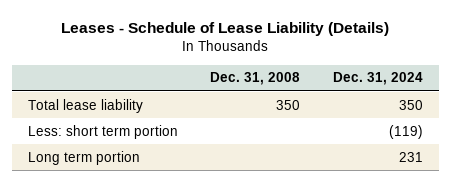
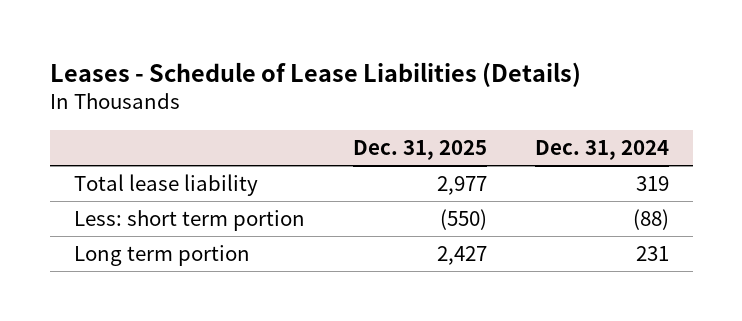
[61,21,390,36] Leases - Schedule of Lease Liability (Details) -> [49,61,581,87] Leases - Schedule of Lease Liabilities (Details)
[210,72,301,86] Dec. 31, 2008 -> none
none -> [352,139,487,160] Dec. 31, 2025
[398,99,423,110] 350 -> [635,176,669,192] 319
[388,124,423,139] (119) -> [632,209,669,231] (88)

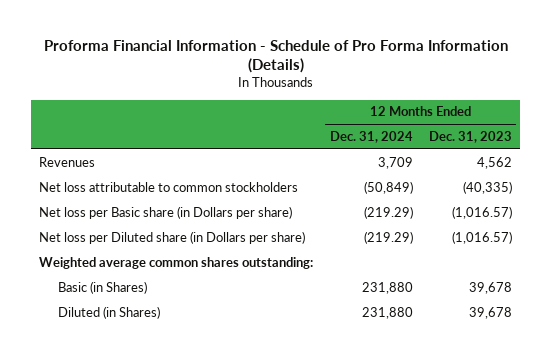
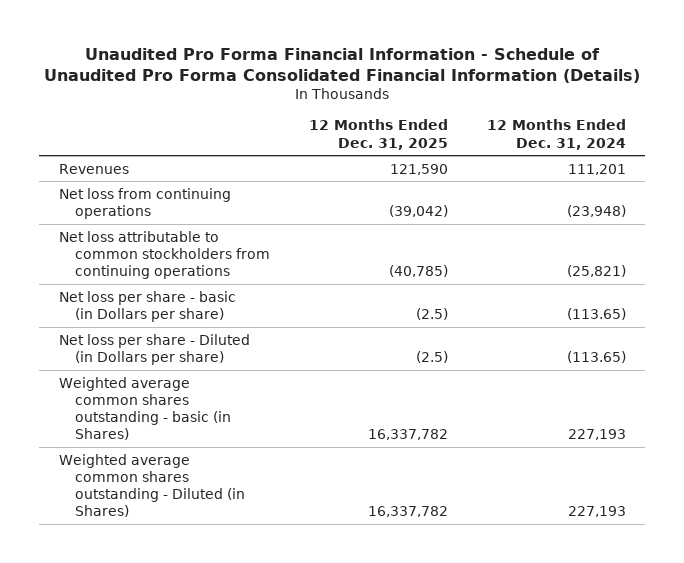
[43,39,508,74] Proforma Financial Information - Schedule of Pro Forma Information (Details) -> [44,48,641,84] Unaudited Pro Forma Financial Information - Schedule of Unaudited Pro Forma Consolidated Financial Information (Details)
[428,130,512,143] Dec. 31, 2023 -> none
none -> [308,119,448,150] 12 Months Ended Dec. 31, 2025
[39,256,314,269] Weighted average common shares outstanding: -> none
[377,156,413,169] 3,709 -> [567,163,626,175] 111,201
none -> [58,187,231,219] Net loss from continuing operations
[39,181,299,192] Net loss attributable to common stockholders -> [58,230,270,280] Net loss attributable to common stockholders from continuing operations
[363,180,413,194] (50,849) -> [566,265,626,278] (25,821)
[39,205,293,219] Net loss per Basic share (in Dollars per share) -> [58,290,236,322] Net loss per share - basic (in Dollars per share)
[363,205,413,219] (219.29) -> [566,307,626,320] (113.65)
[39,230,306,244] Net loss per Diluted share (in Dollars per share) -> [58,333,250,365] Net loss per share - Diluted (in Dollars per share)
[363,230,413,244] (219.29) -> [566,350,626,363] (113.65)
[57,280,147,294] Basic (in Shares) -> [58,376,231,441] Weighted average common shares outstanding - basic (in Shares)
[361,281,413,294] 231,880 -> [567,429,626,441] 227,193
[57,305,160,319] Diluted (in Shares) -> [58,453,245,518] Weighted average common shares outstanding - Diluted (in Shares)
[361,306,413,319] 231,880 -> [567,506,626,518] 227,193

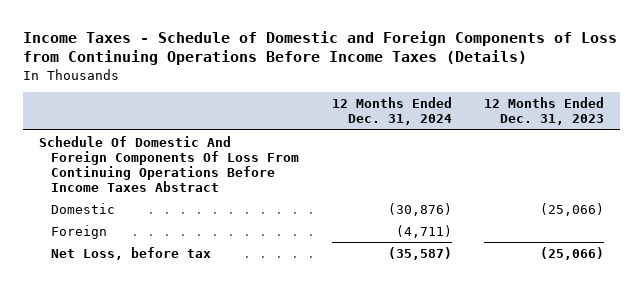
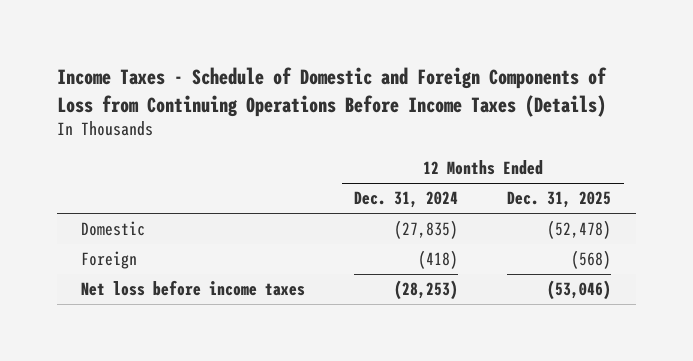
[483,97,604,126] 12 Months Ended Dec. 31, 2023 -> none
none -> [507,191,612,209] Dec. 31, 2025
[39,135,300,192] Schedule Of Domestic And Foreign Components Of Loss From Continuing Operations Before Income Taxes Abstract -> none
[387,202,452,216] (30,876) -> [394,220,459,240] (27,835)
[395,224,452,238] (4,711) -> [418,250,459,270] (418)
[51,246,212,260] Net Loss, before tax -> [81,280,306,297] Net loss before income taxes
[387,246,452,260] (35,587) -> [394,280,459,301] (28,253)

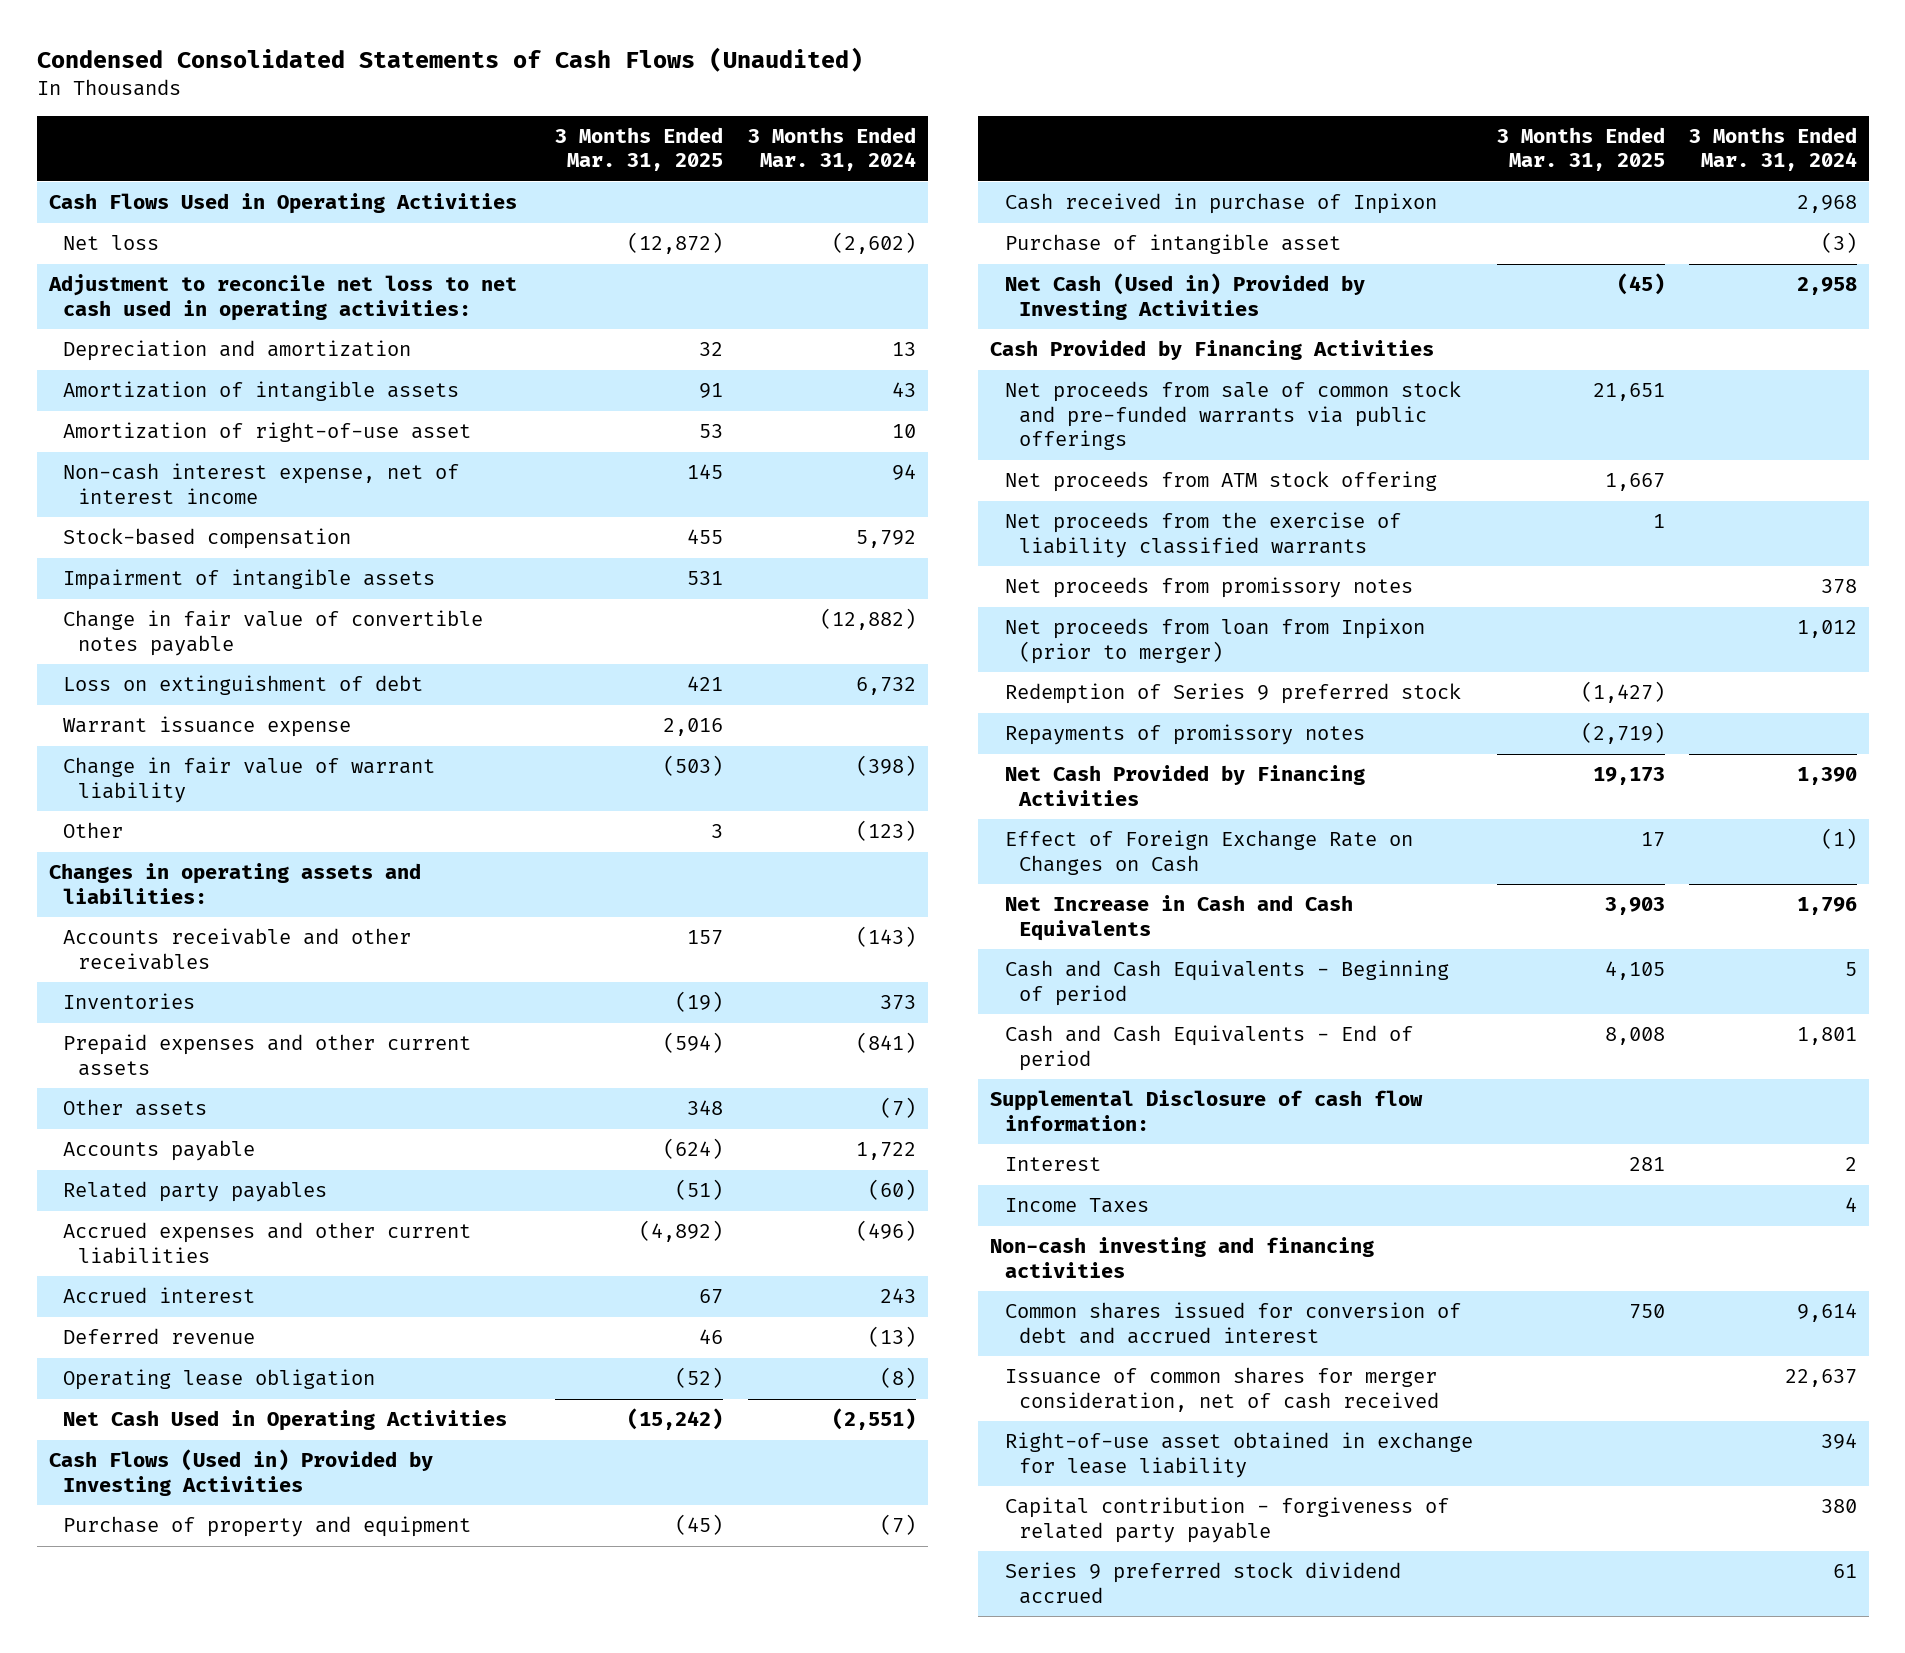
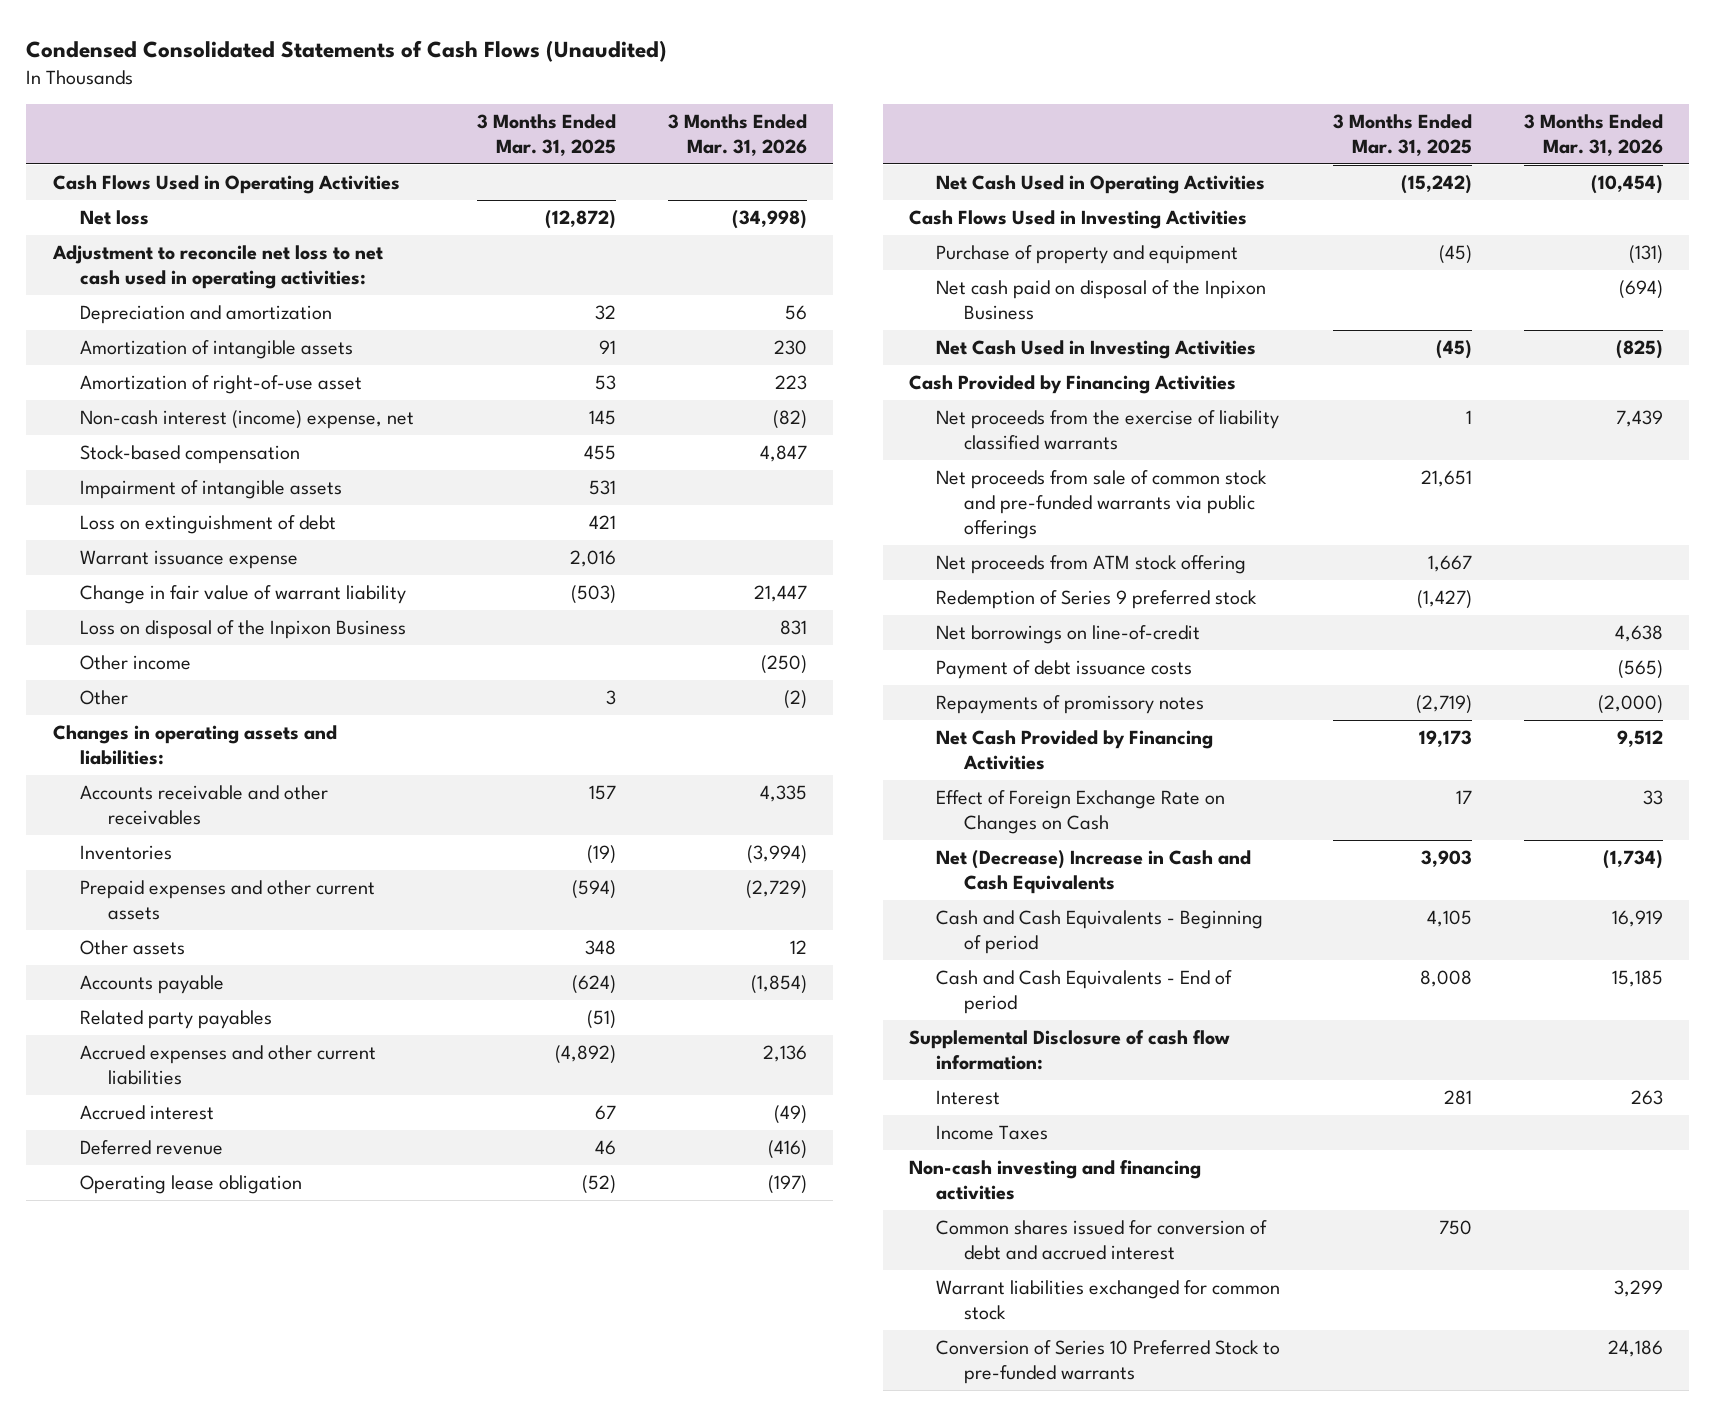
[747,126,916,172] 3 Months Ended Mar. 31, 2024 -> none
none -> [667,113,807,156] 3 Months Ended Mar. 31, 2026
[63,463,460,504] Non-cash interest expense, net of interest income -> [80,410,415,430] Non-cash interest (income) expense, net
[63,610,484,656] Change in fair value of convertible notes payable -> none
none -> [80,620,407,640] Loss on disposal of the Inpixon Business
none -> [80,655,192,671] Other income
[48,1449,433,1496] Cash Flows (Used in) Provided by Investing Activities -> [908,210,1247,230] Cash Flows Used in Investing Activities
[1004,193,1437,215] Cash received in purchase of Inpixon -> none
[1004,234,1341,255] Purchase of intangible asset -> none
none -> [936,280,1267,321] Net cash paid on disposal of the Inpixon Business
[1004,273,1365,320] Net Cash (Used in) Provided by Investing Activities -> [936,340,1257,360] Net Cash Used in Investing Activities
[1004,512,1401,558] Net proceeds from the exercise of liability classified warrants -> [936,410,1280,451] Net proceeds from the exercise of liability classified warrants
[1004,577,1413,599] Net proceeds from promissory notes -> none
[1004,618,1425,664] Net proceeds from loan from Inpixon (prior to merger) -> none
none -> [936,625,1201,645] Net borrowings on line-of-credit
none -> [936,660,1193,680] Payment of debt issuance costs
[1004,895,1353,941] Net Increase in Cash and Cash Equivalents -> [936,850,1252,895] Net (Decrease) Increase in Cash and Cash Equivalents
[1004,1367,1440,1412] Issuance of common shares for merger consideration, net of cash received -> none
[1004,1432,1473,1478] Right-of-use asset obtained in exchange for lease liability -> none
[1004,1497,1449,1543] Capital contribution - forgiveness of related party payable -> none
[1004,1562,1401,1604] Series 9 preferred stock dividend accrued -> none
none -> [936,1280,1281,1321] Warrant liabilities exchanged for common stock
none -> [936,1340,1281,1385] Conversion of Series 10 Preferred Stock to pre-funded warrants

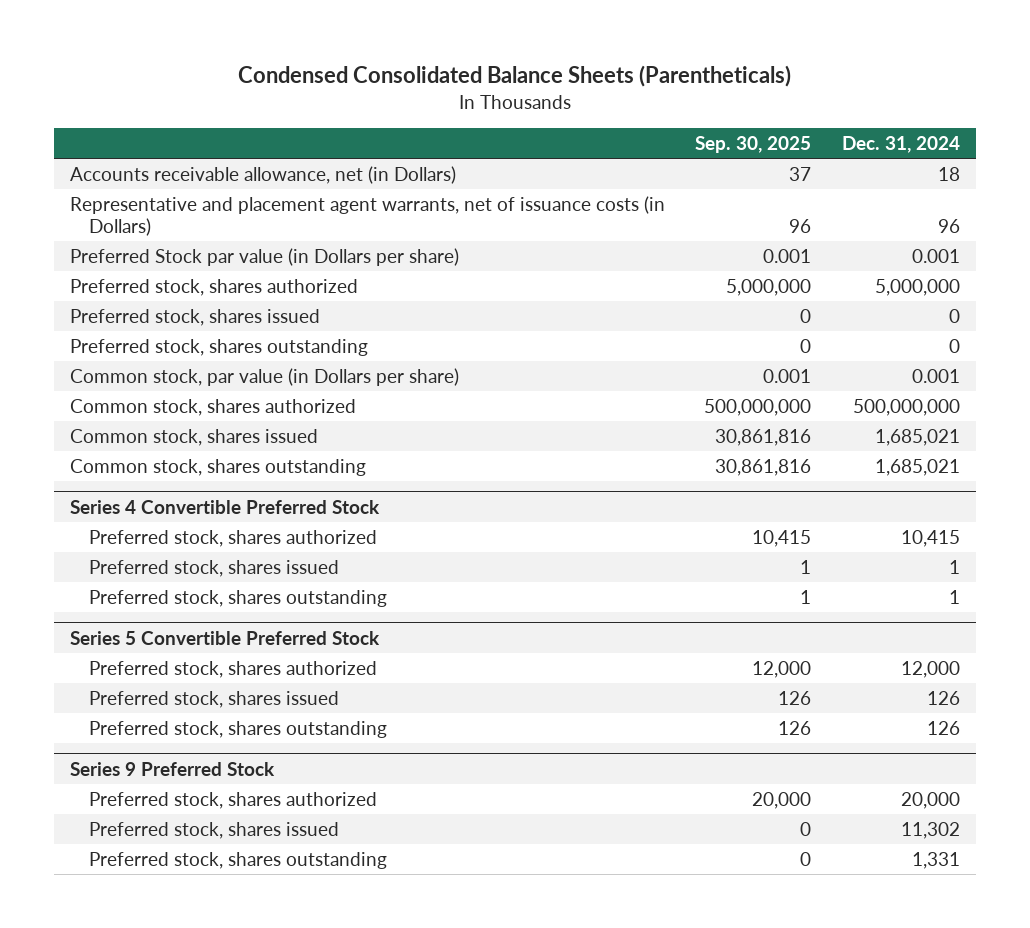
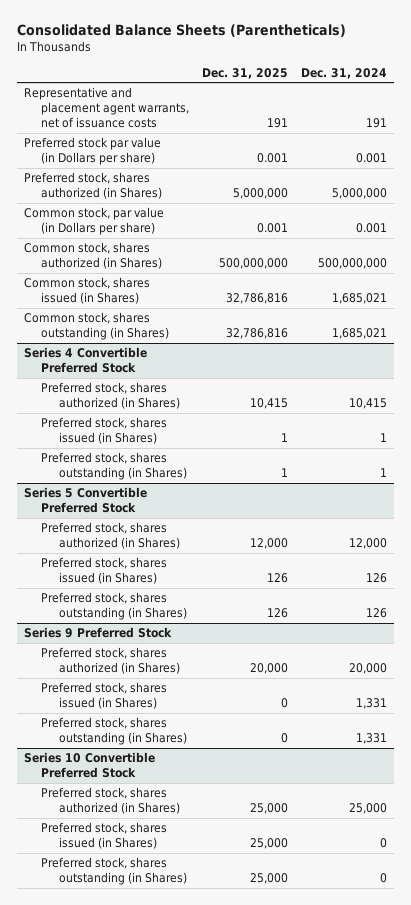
[237,65,791,88] Condensed Consolidated Balance Sheets (Parentheticals) -> [16,24,346,38] Consolidated Balance Sheets (Parentheticals)
[695,135,812,153] Sep. 30, 2025 -> none
none -> [202,67,289,79] Dec. 31, 2025
[69,165,456,184] Accounts receivable allowance, net (in Dollars) -> none
[69,308,320,326] Preferred stock, shares issued -> none
[69,338,368,356] Preferred stock, shares outstanding -> none
[69,195,665,236] Representative and placement agent warrants, net of issuance costs (in Dollars) -> [23,87,190,129] Representative and placement agent warrants, net of issuance costs
[938,218,961,233] 96 -> [366,118,388,129] 191
[69,247,459,266] Preferred Stock par value (in Dollars per share) -> [23,137,161,166] Preferred stock par value (in Dollars per share)
[69,278,358,296] Preferred stock, shares authorized -> [23,172,163,200] Preferred stock, shares authorized (in Shares)
[69,398,356,416] Common stock, shares authorized -> [23,242,163,270] Common stock, shares authorized (in Shares)
[69,428,318,446] Common stock, shares issued -> [23,277,150,305] Common stock, shares issued (in Shares)
[69,458,366,476] Common stock, shares outstanding -> [23,312,170,341] Common stock, shares outstanding (in Shares)
[89,529,378,547] Preferred stock, shares authorized -> [41,382,180,410] Preferred stock, shares authorized (in Shares)
[89,559,340,577] Preferred stock, shares issued -> [41,417,168,445] Preferred stock, shares issued (in Shares)
[89,589,388,607] Preferred stock, shares outstanding -> [41,452,187,481] Preferred stock, shares outstanding (in Shares)
[89,660,378,678] Preferred stock, shares authorized -> [41,522,180,550] Preferred stock, shares authorized (in Shares)
[89,690,340,708] Preferred stock, shares issued -> [41,557,168,585] Preferred stock, shares issued (in Shares)
[89,720,388,738] Preferred stock, shares outstanding -> [41,592,187,621] Preferred stock, shares outstanding (in Shares)
[89,791,378,809] Preferred stock, shares authorized -> [41,647,180,675] Preferred stock, shares authorized (in Shares)
[89,821,340,839] Preferred stock, shares issued -> [41,682,168,710] Preferred stock, shares issued (in Shares)
[901,821,961,839] 11,302 -> [356,698,388,710] 1,331
[89,851,388,869] Preferred stock, shares outstanding -> [41,717,187,746] Preferred stock, shares outstanding (in Shares)
none -> [23,752,155,779] Series 10 Convertible Preferred Stock
none -> [41,787,180,815] Preferred stock, shares authorized (in Shares)
none -> [41,822,168,850] Preferred stock, shares issued (in Shares)
none -> [41,857,187,886] Preferred stock, shares outstanding (in Shares)

